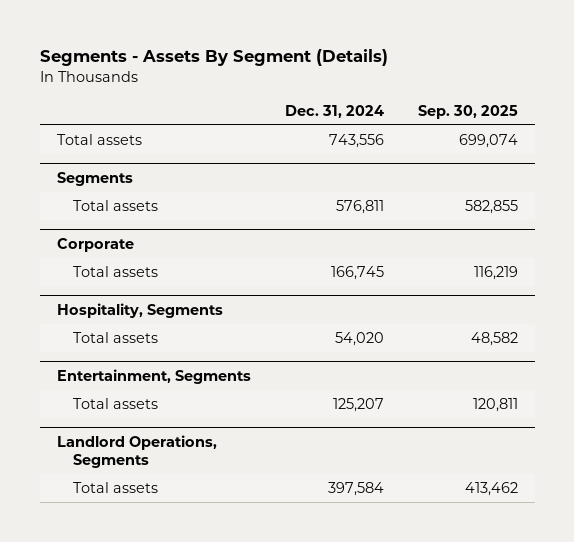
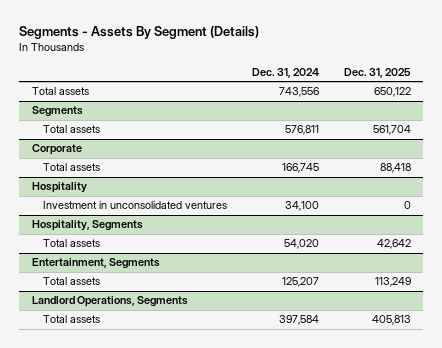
[417,104,518,119] Sep. 30, 2025 -> none
none -> [343,67,411,78] Dec. 31, 2025
none -> [31,182,87,194] Hospitality
none -> [43,201,228,210] Investment in unconsolidated ventures

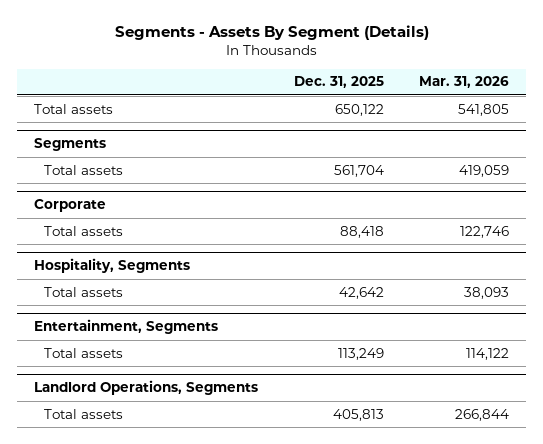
[251,67,319,78] Dec. 31, 2024 -> none
none -> [418,76,509,89] Mar. 31, 2026
[31,182,87,194] Hospitality -> none
[43,201,228,210] Investment in unconsolidated ventures -> none

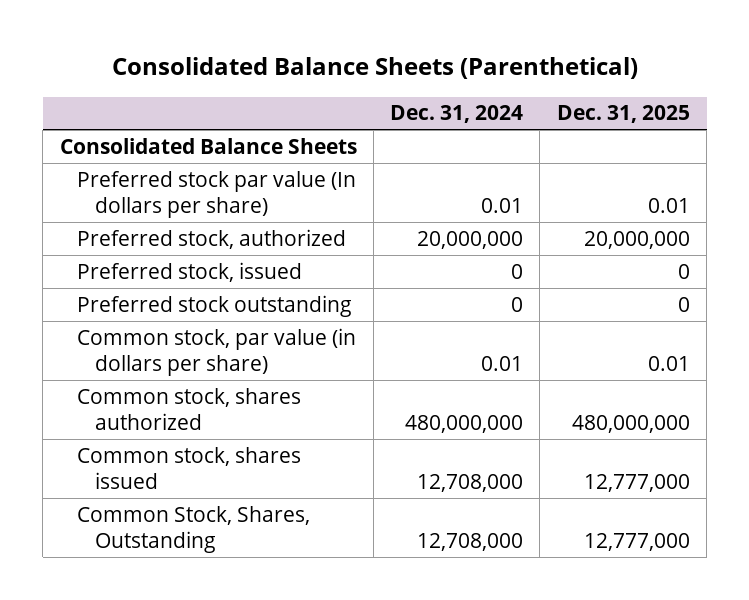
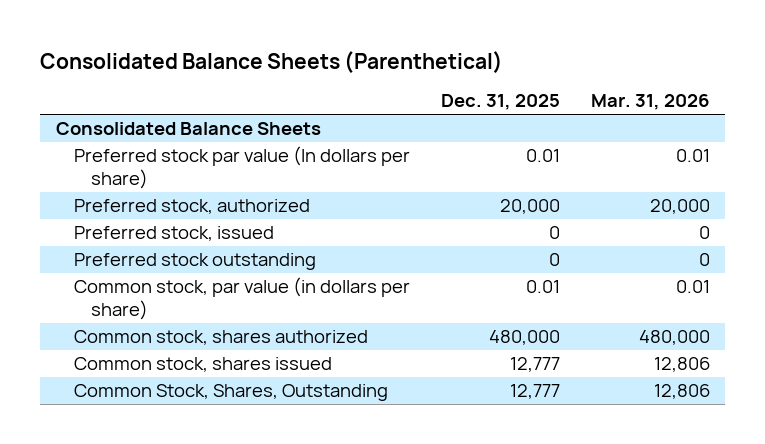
[390,105,524,124] Dec. 31, 2024 -> none
none -> [590,94,710,111] Mar. 31, 2026
[583,230,690,249] 20,000,000 -> [499,199,560,215] 20,000
[571,414,690,433] 480,000,000 -> [488,330,560,346] 480,000
[583,473,690,492] 12,777,000 -> [509,357,560,373] 12,777
[583,532,690,551] 12,777,000 -> [509,384,560,400] 12,777

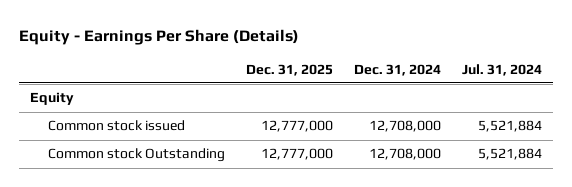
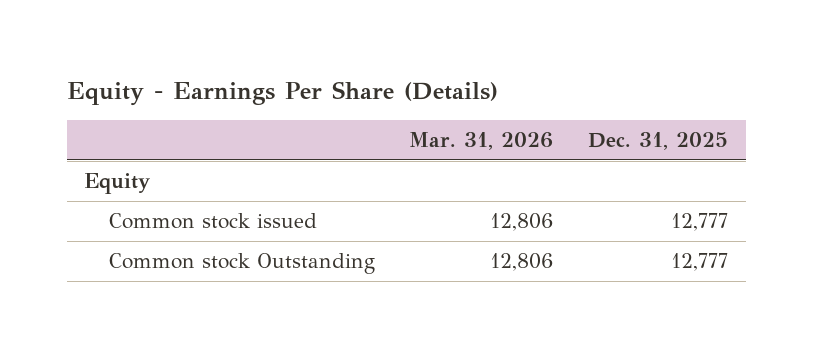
[353,63,441,76] Dec. 31, 2024 -> none
[462,63,543,76] Jul. 31, 2024 -> none
none -> [409,131,554,150] Mar. 31, 2026
[260,120,333,133] 12,777,000 -> [671,213,729,232] 12,777
[260,148,333,161] 12,777,000 -> [671,253,729,272] 12,777

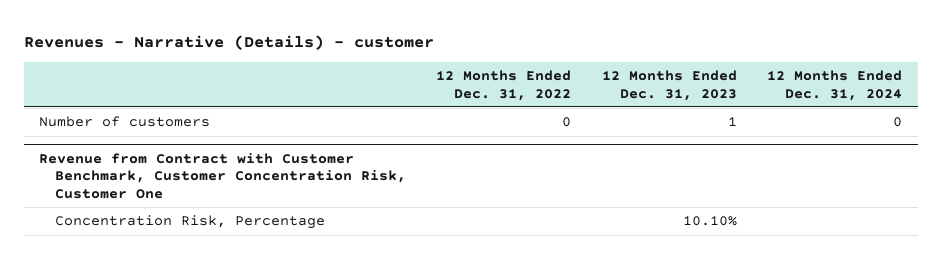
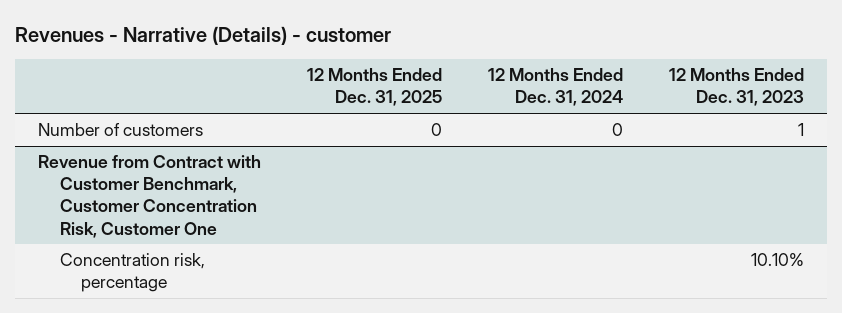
[436,70,572,101] 12 Months Ended Dec. 31, 2022 -> none
none -> [307,68,443,107] 12 Months Ended Dec. 31, 2025
[54,215,325,230] Concentration Risk, Percentage -> [59,253,205,293] Concentration risk, percentage

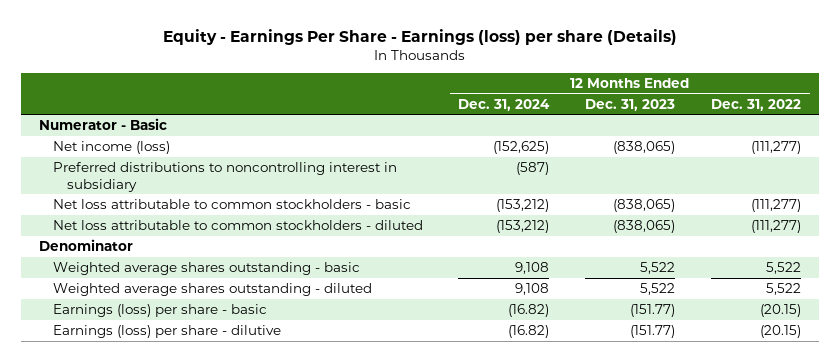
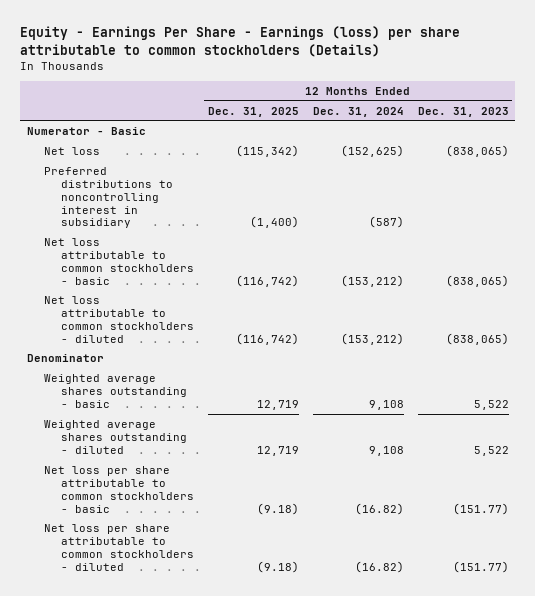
[162,28,677,45] Equity - Earnings Per Share - Earnings (loss) per share (Details) -> [19,26,460,57] Equity - Earnings Per Share - Earnings (loss) per share attributable to common stockholders (Details)
[710,98,801,111] Dec. 31, 2022 -> none
none -> [207,106,299,117] Dec. 31, 2025
[52,140,170,154] Net income (loss) -> [43,146,100,155] Net loss
[52,303,267,317] Earnings (loss) per share - basic -> [43,465,195,513] Net loss per share attributable to common stockholders - basic
[52,324,281,338] Earnings (loss) per share - dilutive -> [43,523,195,571] Net loss per share attributable to common stockholders - diluted

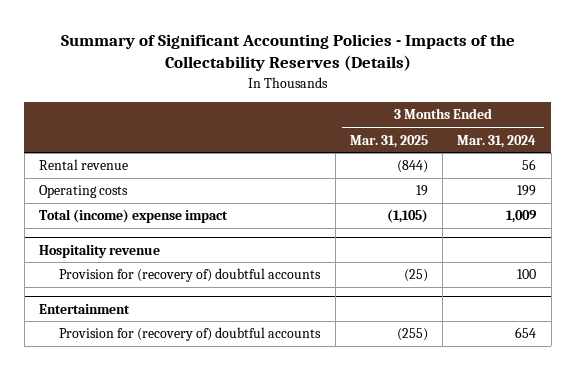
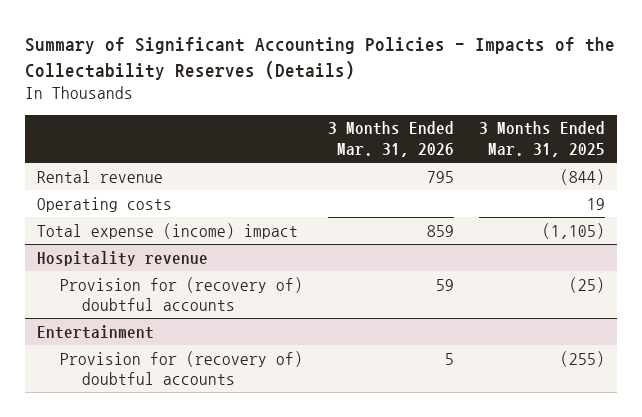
[457,134,537,148] Mar. 31, 2024 -> none
none -> [327,121,454,158] 3 Months Ended Mar. 31, 2026
[38,209,228,224] Total (income) expense impact -> [37,222,299,239] Total expense (income) impact

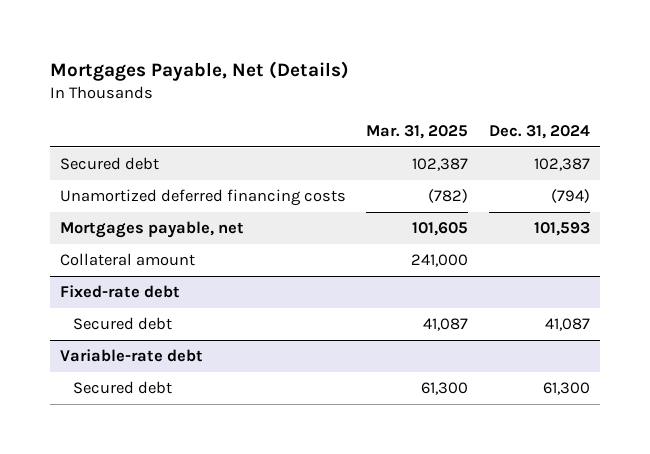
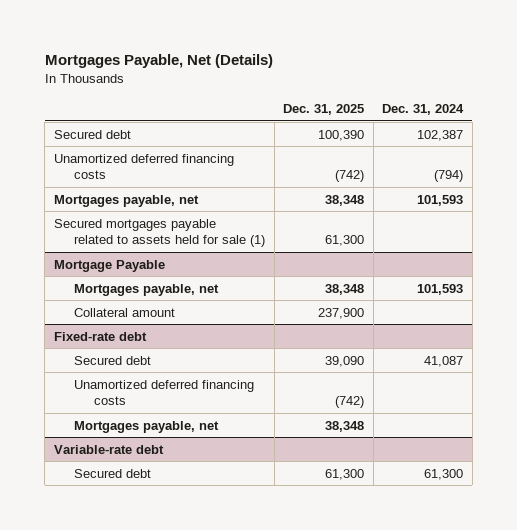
[366,124,469,139] Mar. 31, 2025 -> none
none -> [283,104,365,116] Dec. 31, 2025
none -> [54,218,265,248] Secured mortgages payable related to assets held for sale (1)
none -> [54,259,166,272] Mortgage Payable
none -> [73,283,219,296] Mortgages payable, net
none -> [73,379,254,406] Unamortized deferred financing costs
none -> [73,420,219,433] Mortgages payable, net

